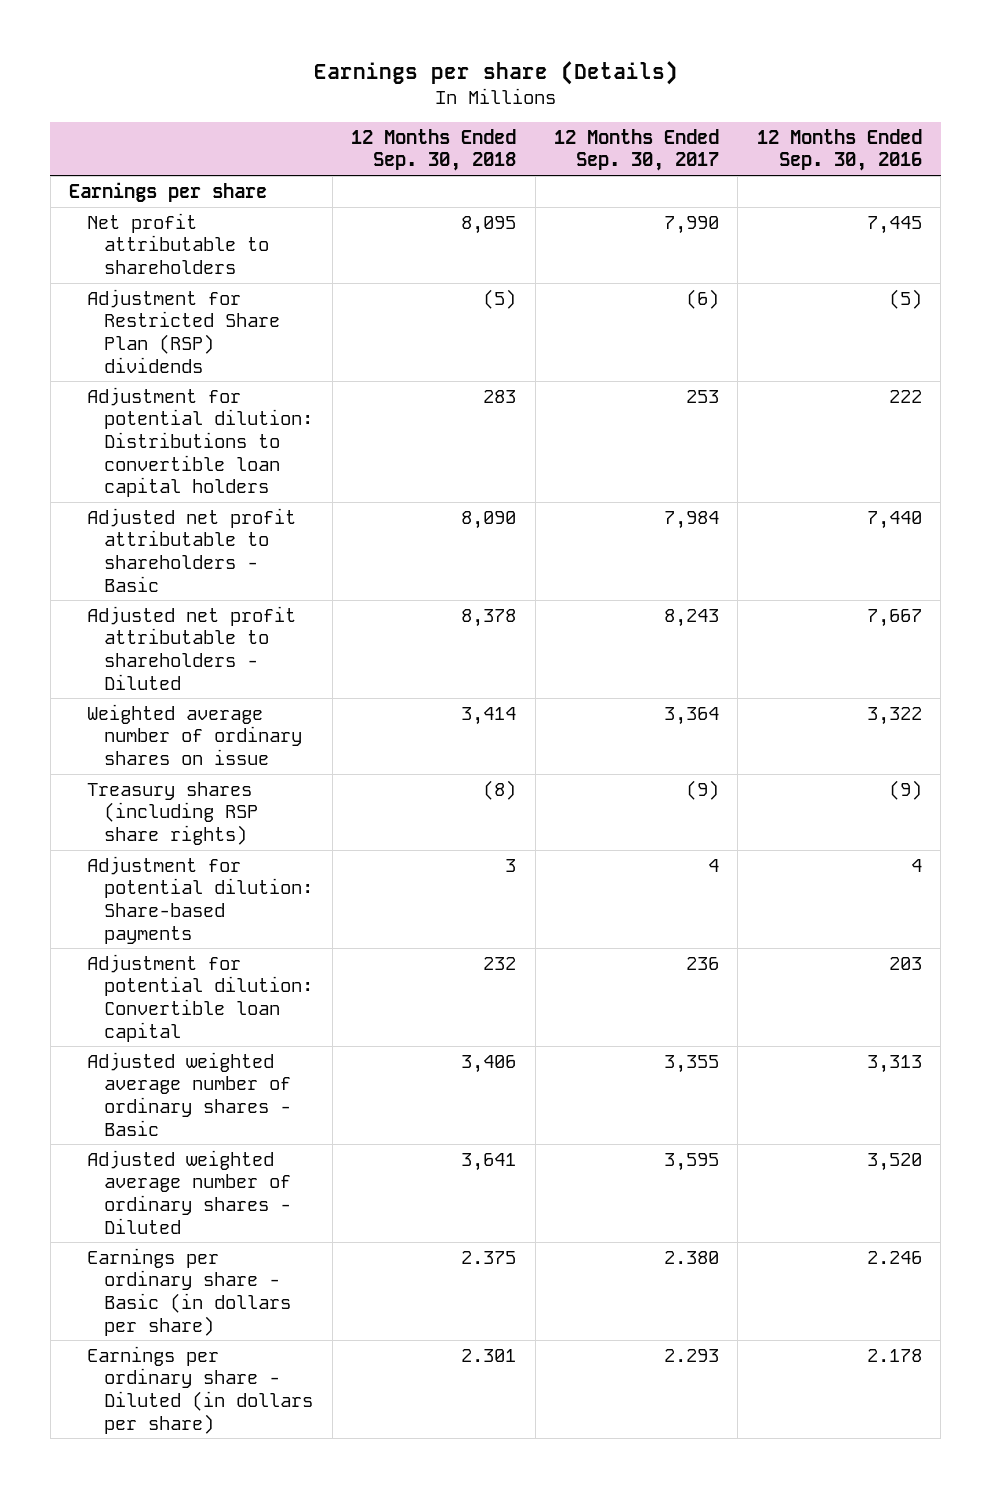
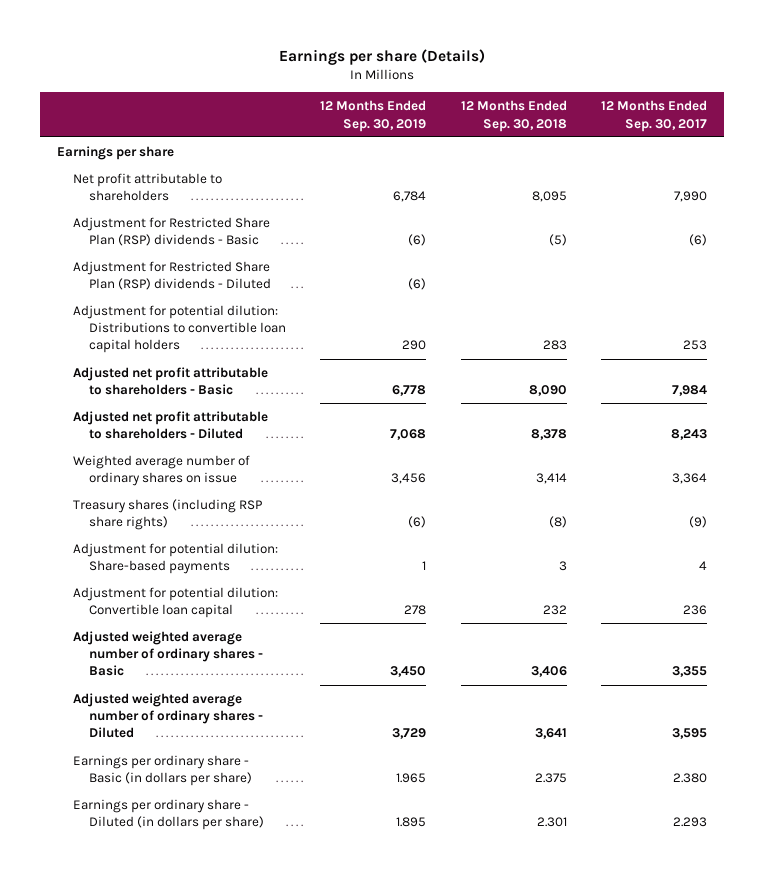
[756,128,922,172] 12 Months Ended Sep. 30, 2016 -> none
none -> [320,100,427,132] 12 Months Ended Sep. 30, 2019
[86,288,281,373] Adjustment for Restricted Share Plan (RSP) dividends -> [73,216,271,247] Adjustment for Restricted Share Plan (RSP) dividends - Basic
none -> [73,260,272,291] Adjustment for Restricted Share Plan (RSP) dividends - Diluted

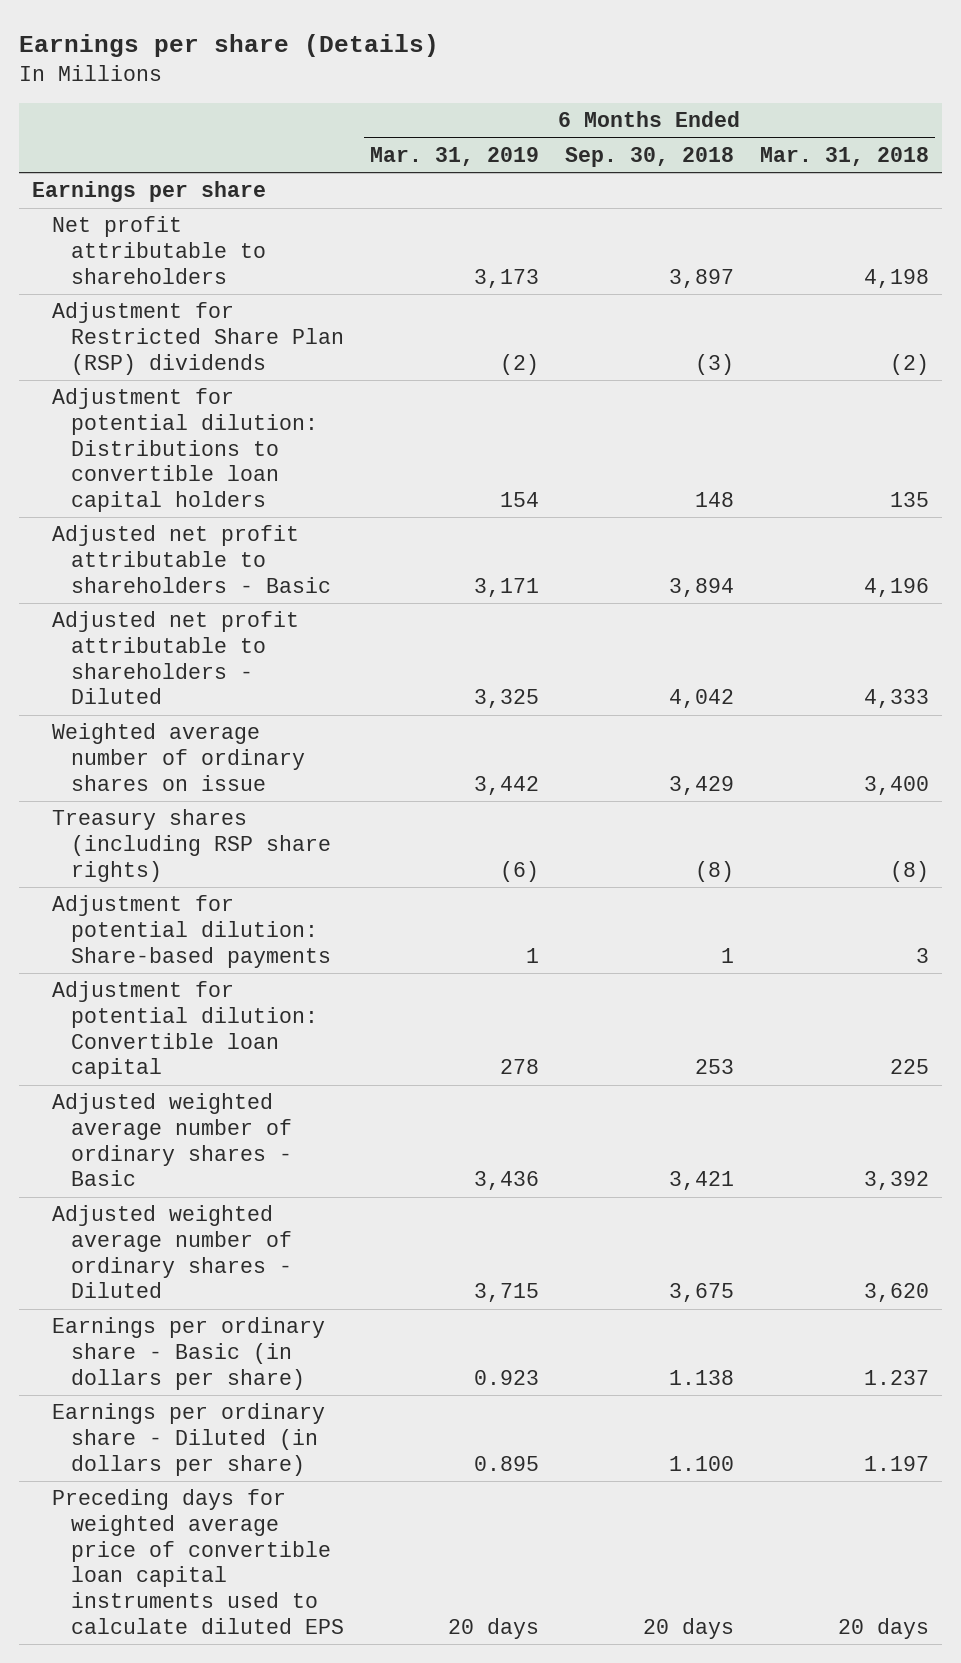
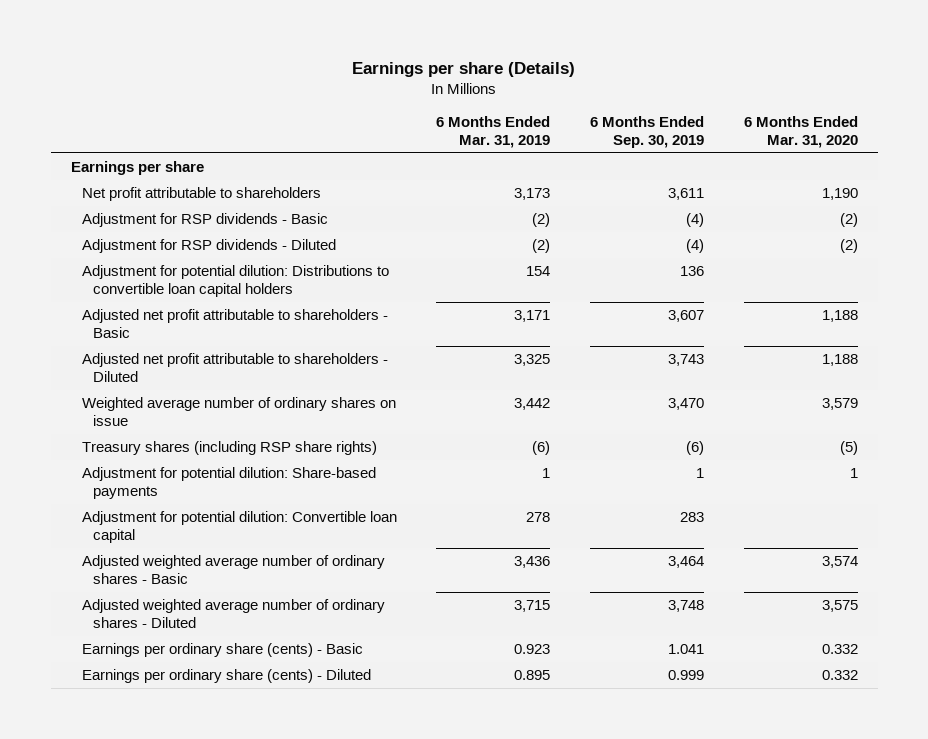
[564,146,734,167] Sep. 30, 2018 -> none
[759,146,929,166] Mar. 31, 2018 -> none
none -> [590,115,705,148] 6 Months Ended Sep. 30, 2019
none -> [743,115,858,148] 6 Months Ended Mar. 31, 2020
[51,302,345,375] Adjustment for Restricted Share Plan (RSP) dividends -> [81,213,328,228] Adjustment for RSP dividends - Basic
none -> [81,239,336,254] Adjustment for RSP dividends - Diluted
[51,1489,345,1634] Preceding days for weighted average price of convertible loan capital instruments used to calculate diluted EPS -> none
[51,1317,325,1390] Earnings per ordinary share - Basic (in dollars per share) -> [81,643,363,658] Earnings per ordinary share (cents) - Basic
[51,1403,325,1476] Earnings per ordinary share - Diluted (in dollars per share) -> [81,669,371,684] Earnings per ordinary share (cents) - Diluted

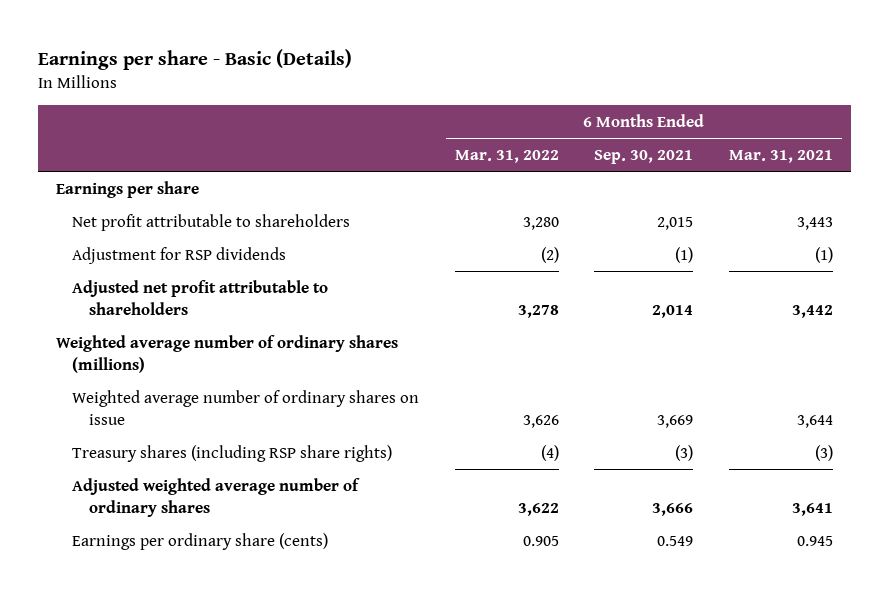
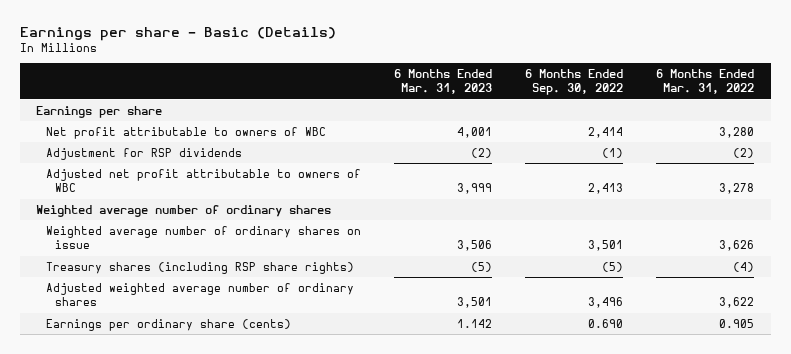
[594,150,694,165] Sep. 30, 2021 -> none
[729,150,834,164] Mar. 31, 2021 -> none
none -> [393,69,492,95] 6 Months Ended Mar. 31, 2023
none -> [525,69,624,96] 6 Months Ended Sep. 30, 2022
[72,213,351,231] Net profit attributable to shareholders -> [45,126,326,139] Net profit attributable to owners of WBC
[72,279,329,315] Adjusted net profit attributable to shareholders -> [45,168,361,193] Adjusted net profit attributable to owners of WBC
[55,334,398,373] Weighted average number of ordinary shares (millions) -> [36,204,332,217] Weighted average number of ordinary shares

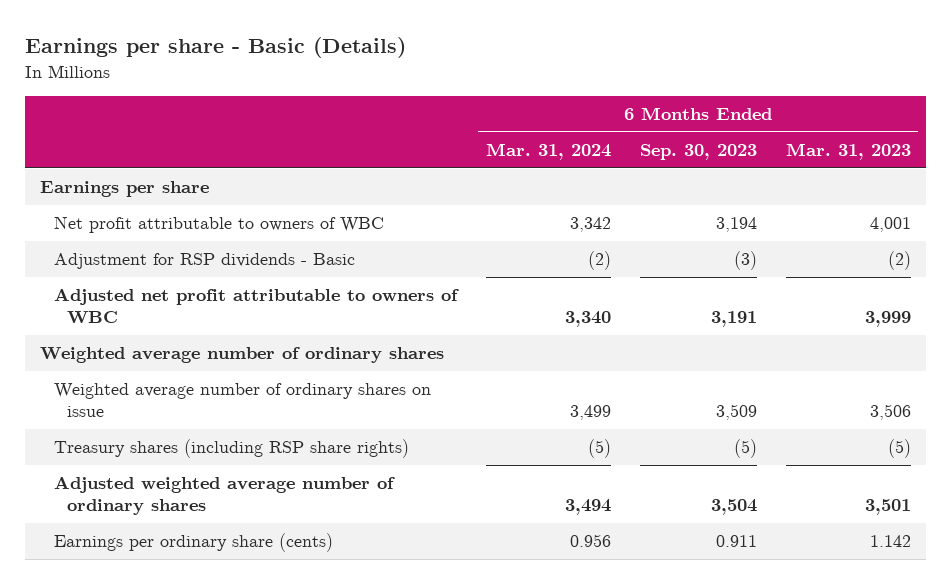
[525,69,624,96] 6 Months Ended Sep. 30, 2022 -> none
[656,69,755,95] 6 Months Ended Mar. 31, 2022 -> none
none -> [485,143,611,161] Mar. 31, 2024
none -> [639,144,757,161] Sep. 30, 2023
[45,147,242,160] Adjustment for RSP dividends -> [53,253,355,270] Adjustment for RSP dividends - Basic

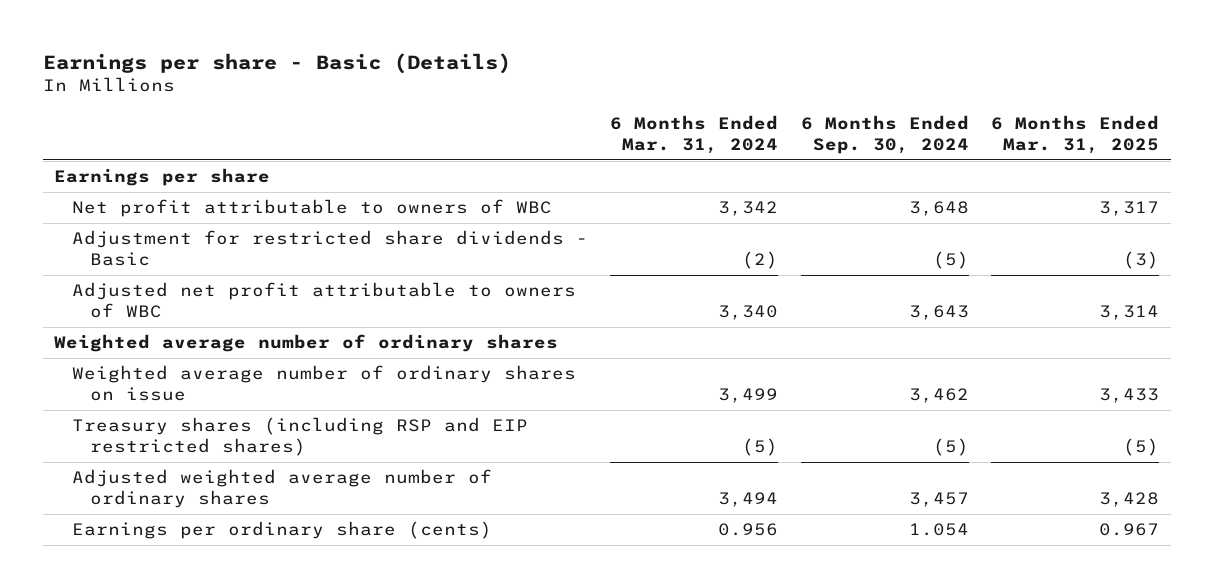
[639,144,757,161] Sep. 30, 2023 -> none
[786,143,912,161] Mar. 31, 2023 -> none
none -> [800,114,969,154] 6 Months Ended Sep. 30, 2024
none -> [991,114,1160,154] 6 Months Ended Mar. 31, 2025
[53,253,355,270] Adjustment for RSP dividends - Basic -> [72,230,589,267] Adjustment for restricted share dividends - Basic
[53,439,409,459] Treasury shares (including RSP share rights) -> [72,417,529,457] Treasury shares (including RSP and EIP restricted shares)

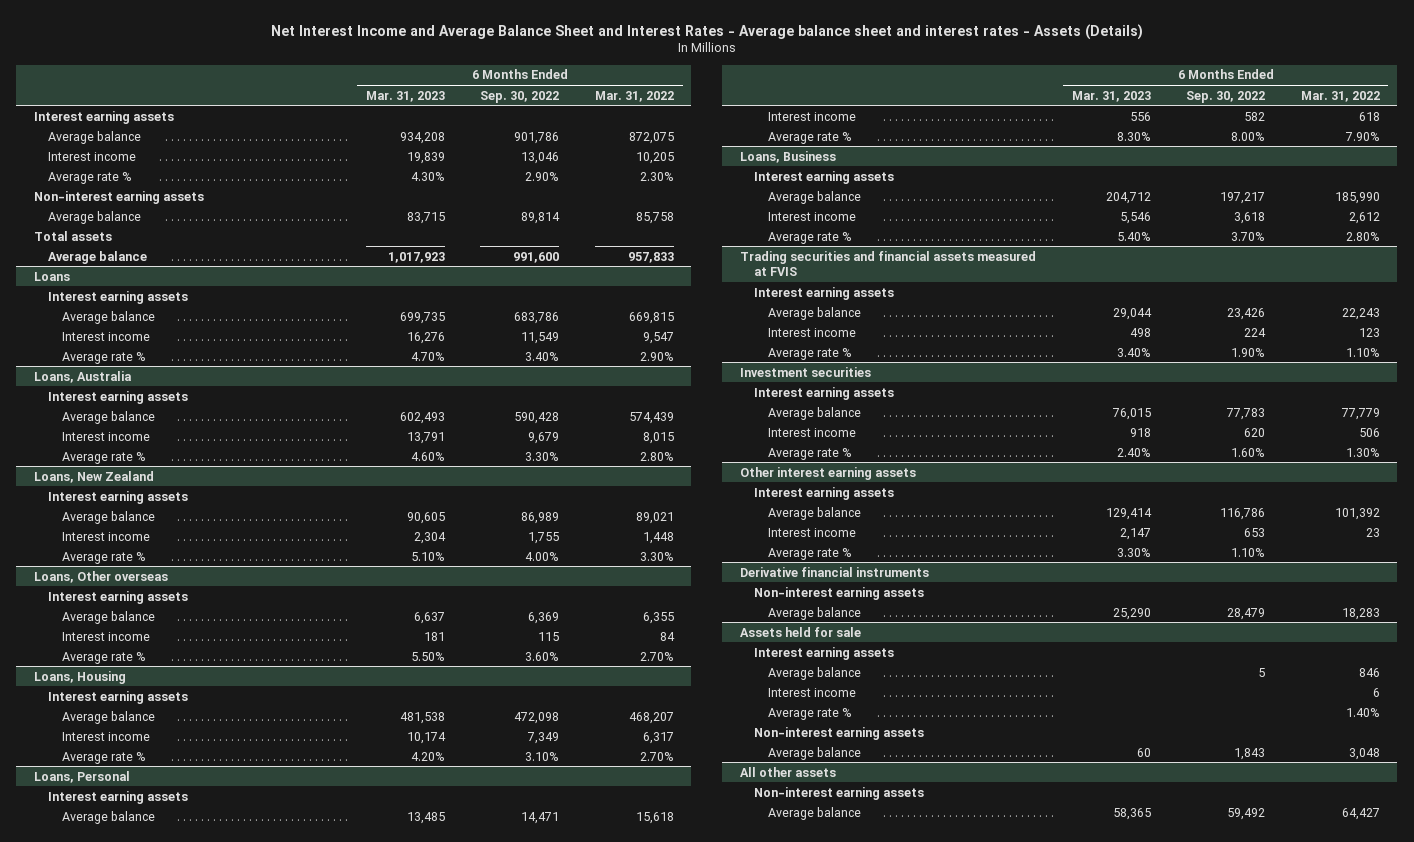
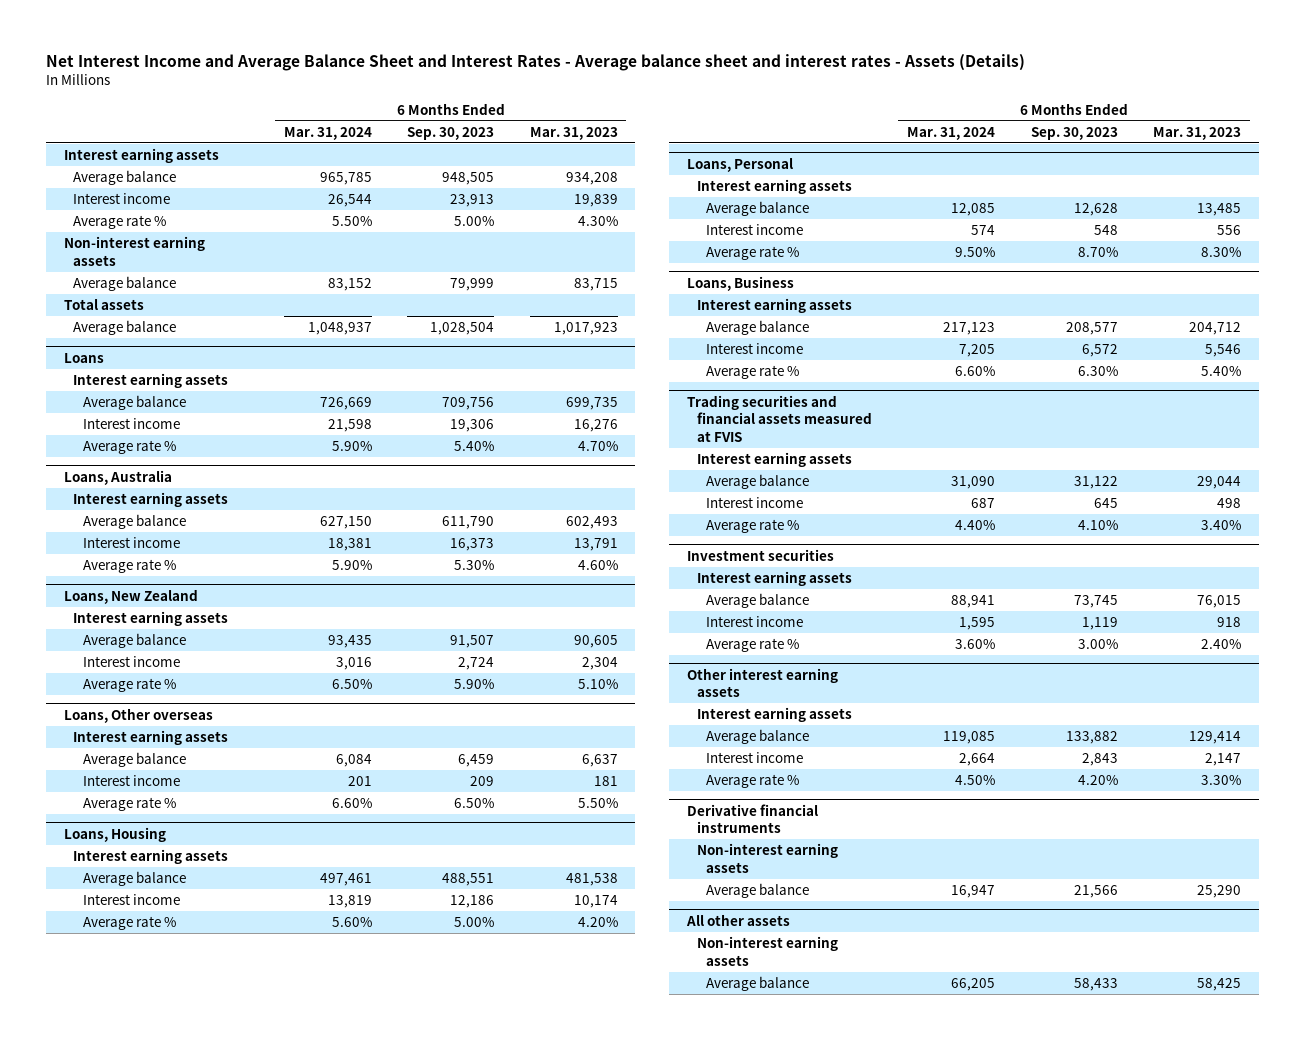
[480,90,560,103] Sep. 30, 2022 -> none
[594,90,674,102] Mar. 31, 2022 -> none
none -> [283,126,372,140] Mar. 31, 2024
none -> [407,126,495,140] Sep. 30, 2023
[740,626,862,637] Assets held for sale -> none
[754,646,895,660] Interest earning assets -> none
[768,666,862,680] Average balance -> none
[768,687,857,697] Interest income -> none
[768,707,853,720] Average rate % -> none
[754,726,925,740] Non-interest earning assets -> none
[768,746,862,760] Average balance -> none
[1112,807,1151,820] 58,365 -> [1197,977,1242,991] 58,425

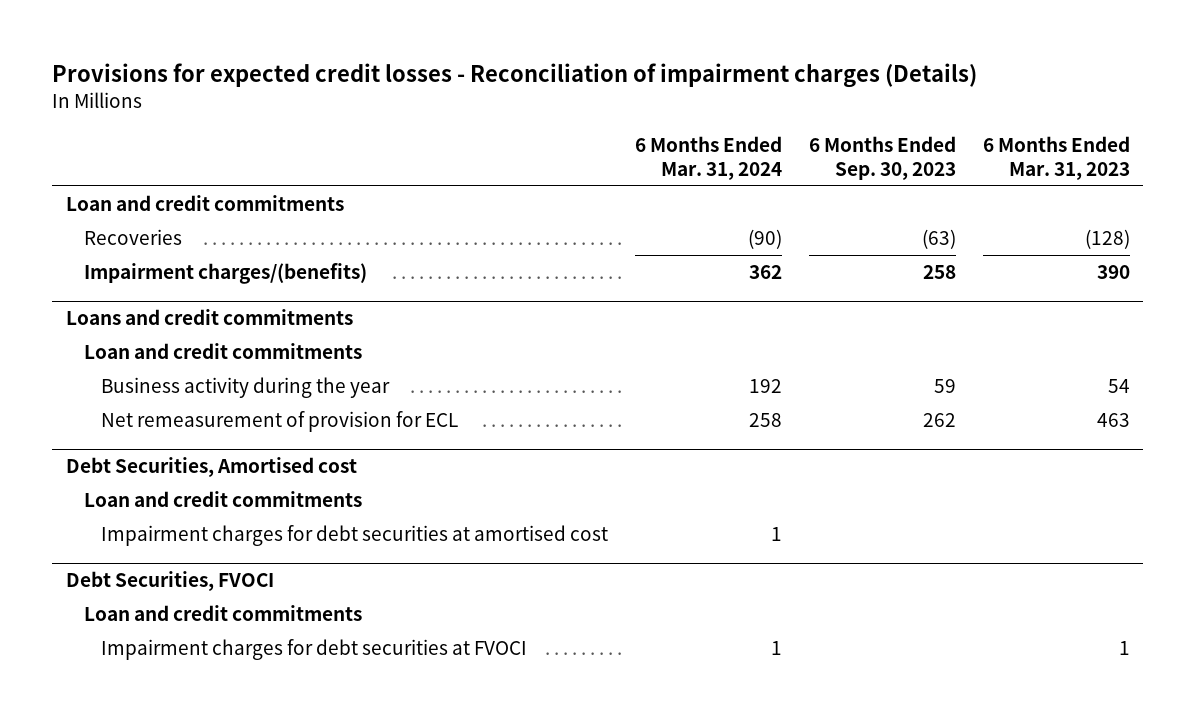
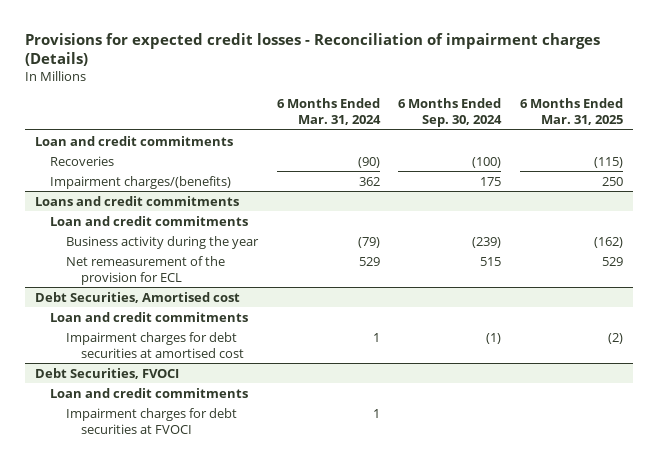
[809,135,957,180] 6 Months Ended Sep. 30, 2023 -> none
[982,135,1130,180] 6 Months Ended Mar. 31, 2023 -> none
none -> [398,97,503,127] 6 Months Ended Sep. 30, 2024
none -> [520,97,624,125] 6 Months Ended Mar. 31, 2025
[749,379,783,394] 192 -> [357,236,380,248] (79)
[101,411,459,433] Net remeasurement of provision for ECL -> [65,255,225,285] Net remeasurement of the provision for ECL
[749,413,783,428] 258 -> [358,256,380,266] 529

